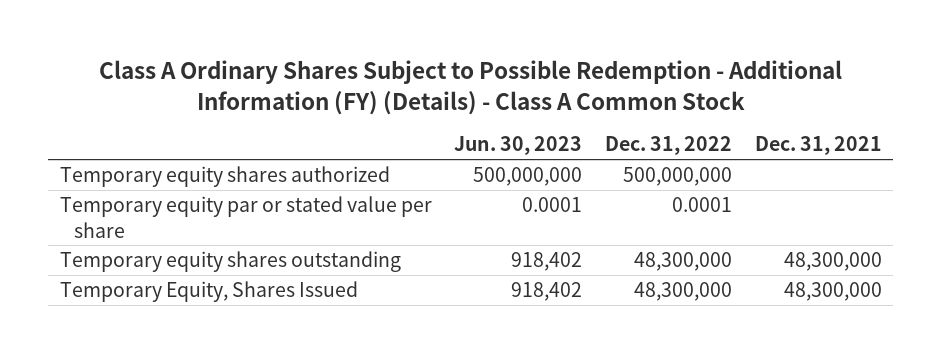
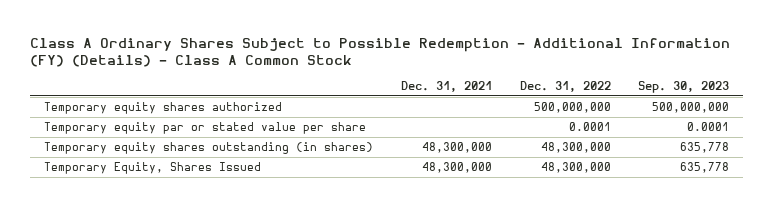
[454,136,583,156] Jun. 30, 2023 -> none
none -> [638,81,730,94] Sep. 30, 2023
[59,251,401,273] Temporary equity shares outstanding -> [44,142,374,155] Temporary equity shares outstanding (in shares)

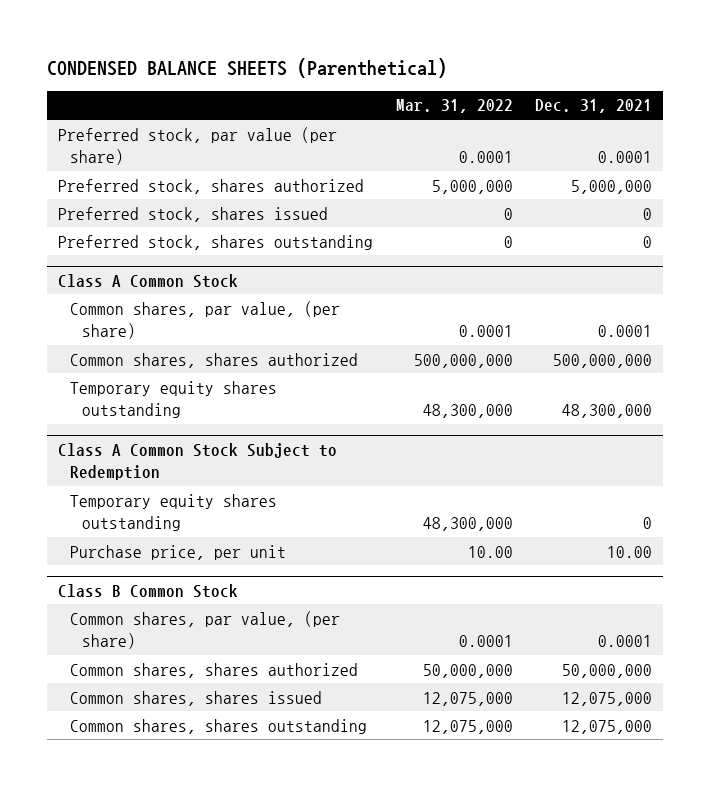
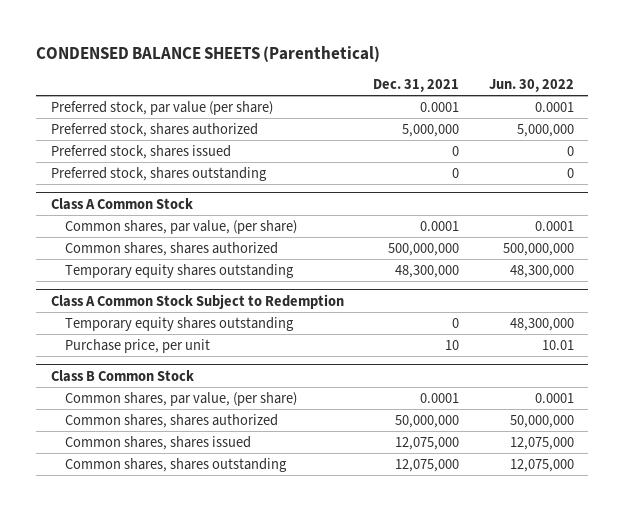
[395,99,513,114] Mar. 31, 2022 -> none
none -> [488,79,574,93] Jun. 30, 2022
[606,545,652,558] 10.00 -> [445,339,460,350] 10

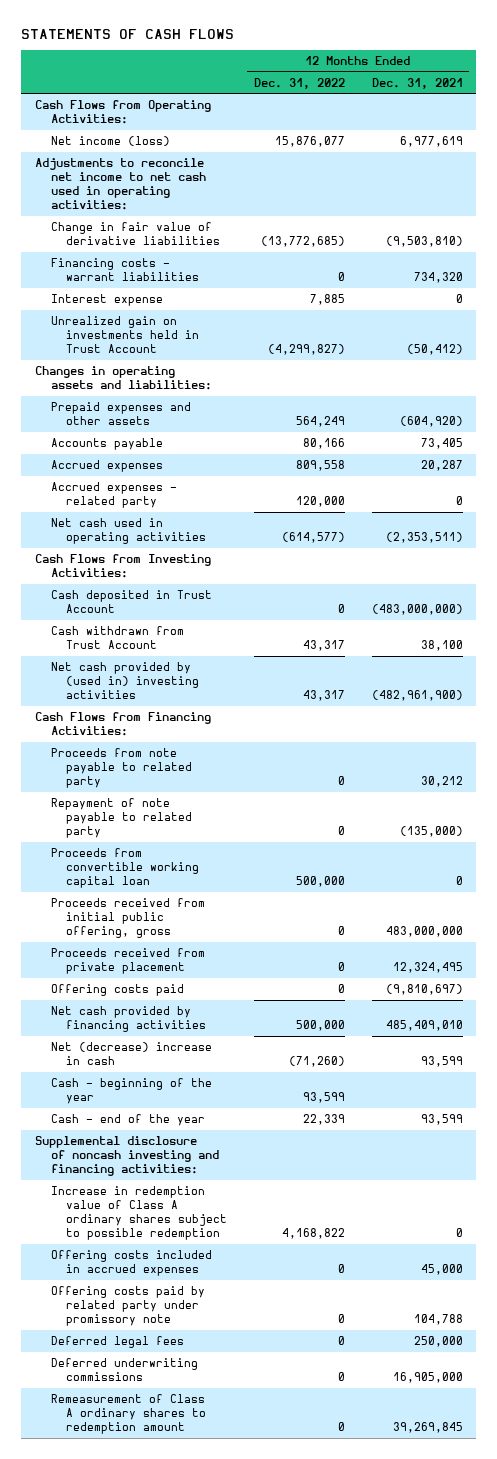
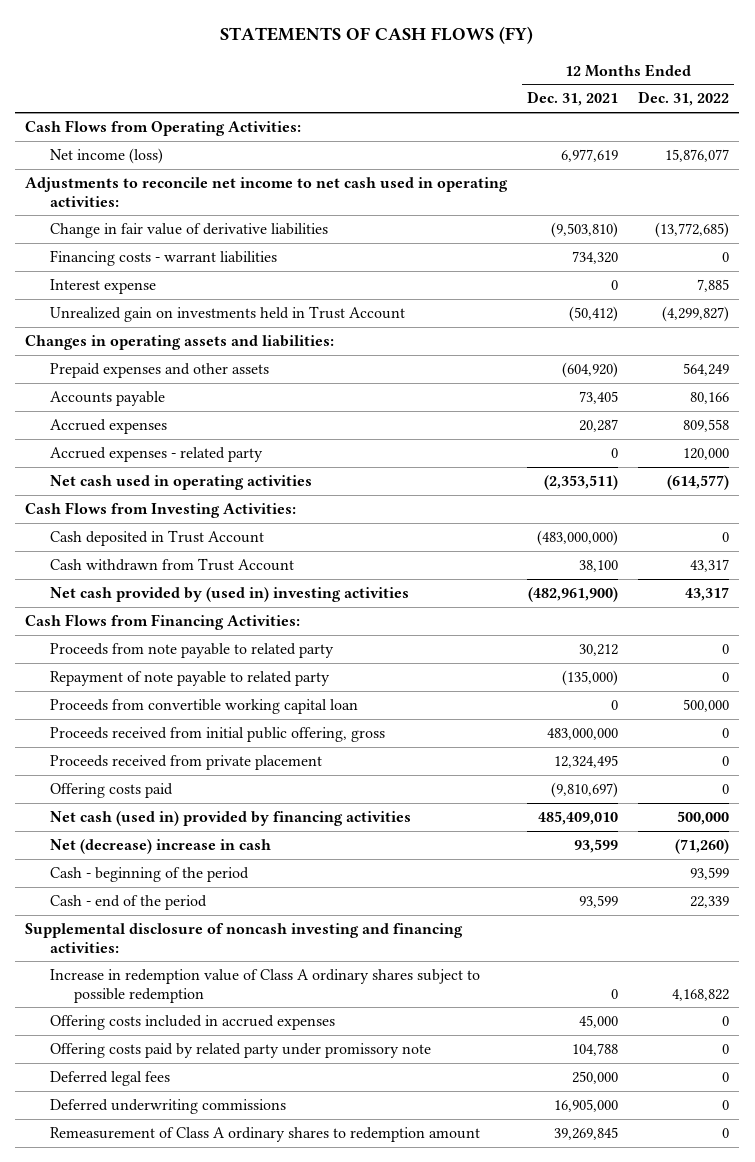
[21,28,235,39] STATEMENTS OF CASH FLOWS -> [220,26,534,45] STATEMENTS OF CASH FLOWS (FY)
[50,1006,207,1033] Net cash provided by financing activities -> [49,811,411,827] Net cash (used in) provided by financing activities
[50,1078,212,1105] Cash - beginning of the year -> [49,867,249,883] Cash - beginning of the period
[50,1114,205,1127] Cash - end of the year -> [49,895,207,911] Cash - end of the period

